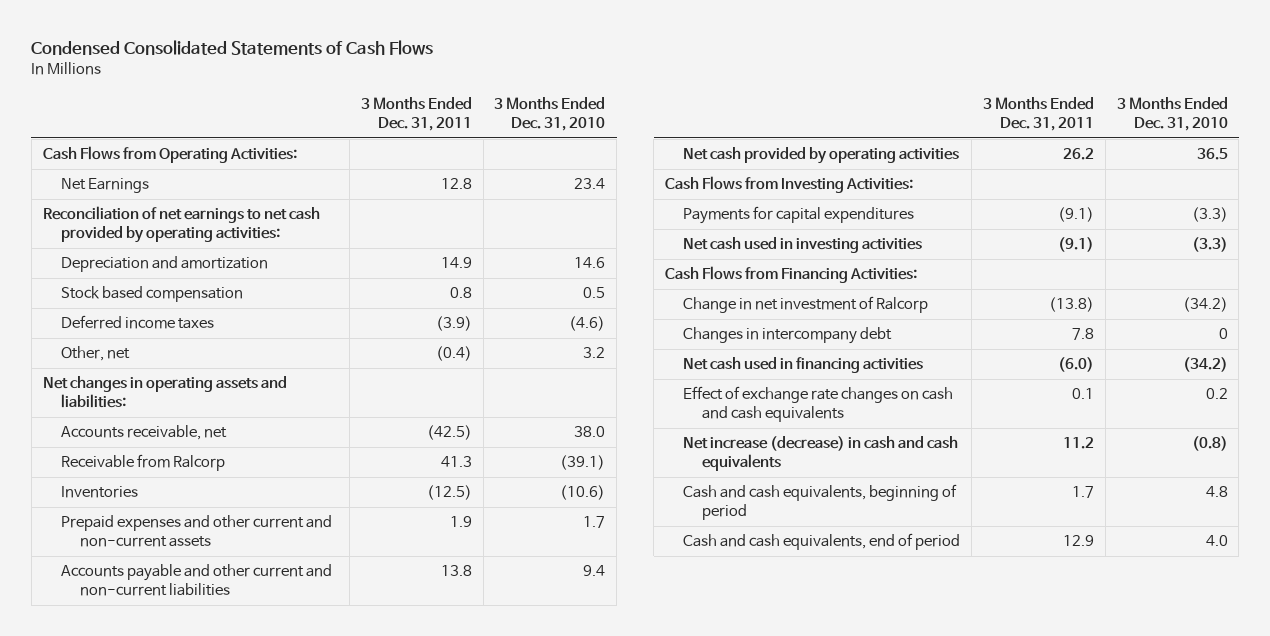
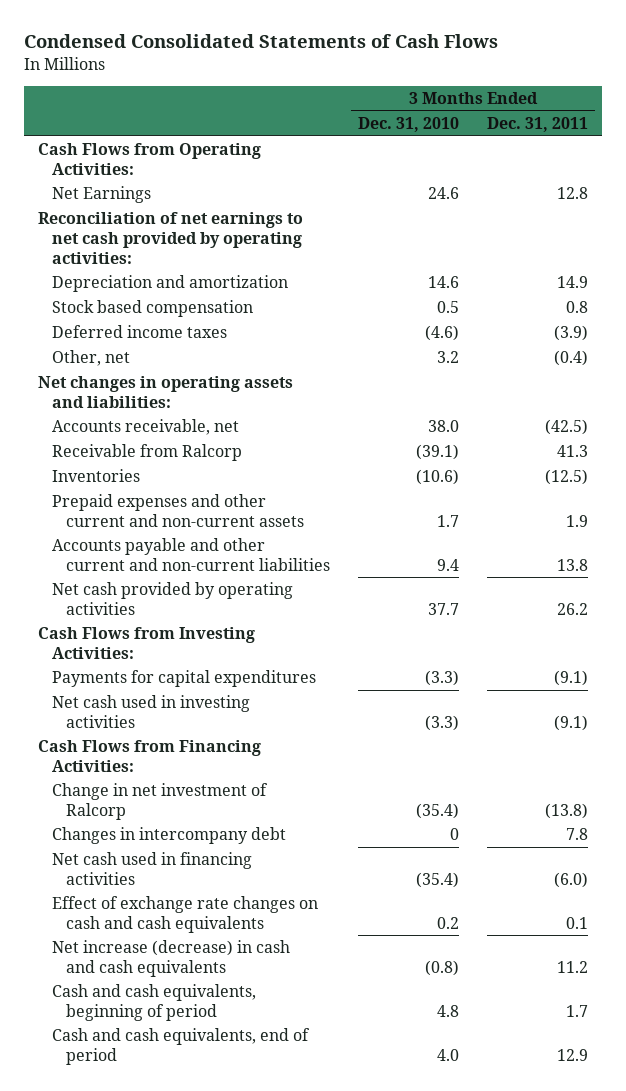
[574,178,606,190] 23.4 -> [428,187,460,200] 24.6
[1196,148,1228,161] 36.5 -> [428,602,460,615] 37.7
[1182,297,1228,313] (34.2) -> [416,802,460,819] (35.4)
[1182,357,1228,373] (34.2) -> [416,871,460,888] (35.4)

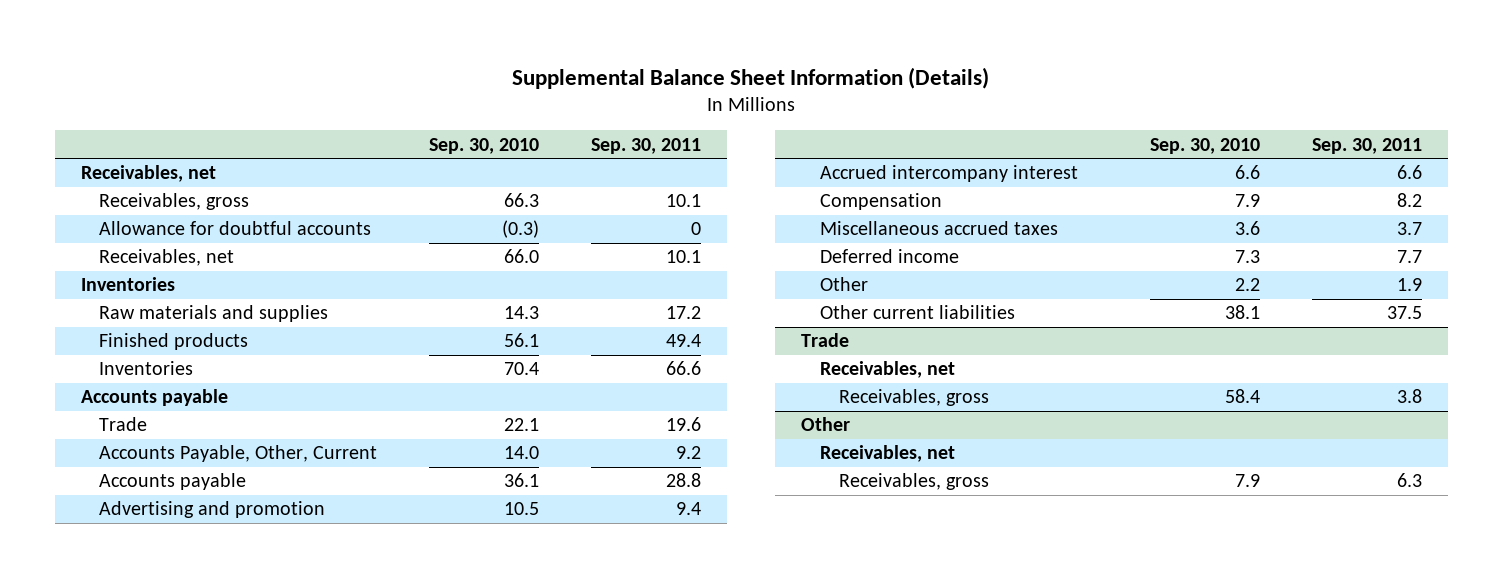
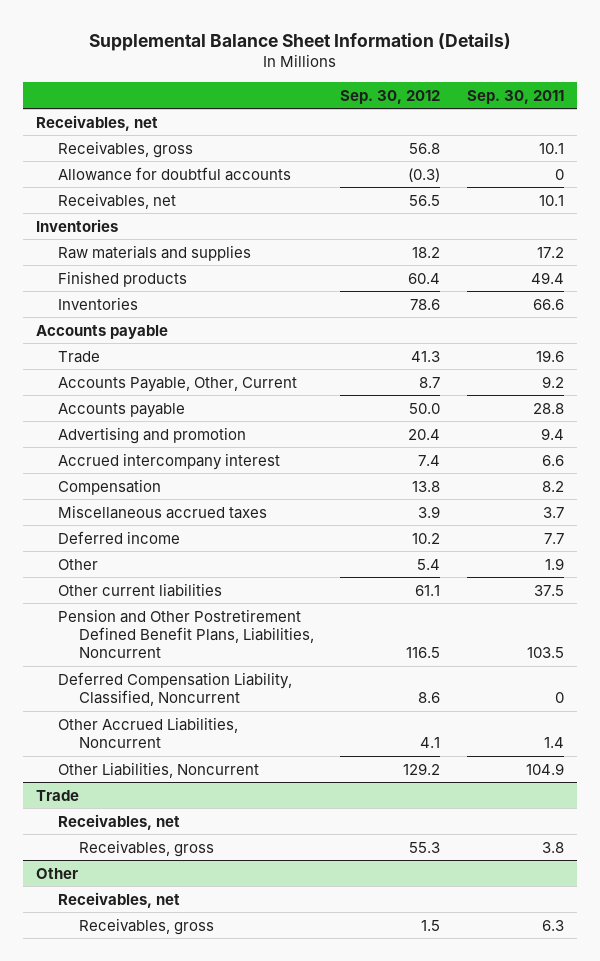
[429,137,540,154] Sep. 30, 2010 -> none
none -> [340,89,441,104] Sep. 30, 2012
none -> [57,608,314,659] Pension and Other Postretirement Defined Benefit Plans, Liabilities, Noncurrent
none -> [57,671,292,706] Deferred Compensation Liability, Classified, Noncurrent
none -> [57,716,238,748] Other Accrued Liabilities, Noncurrent
none -> [57,761,259,778] Other Liabilities, Noncurrent

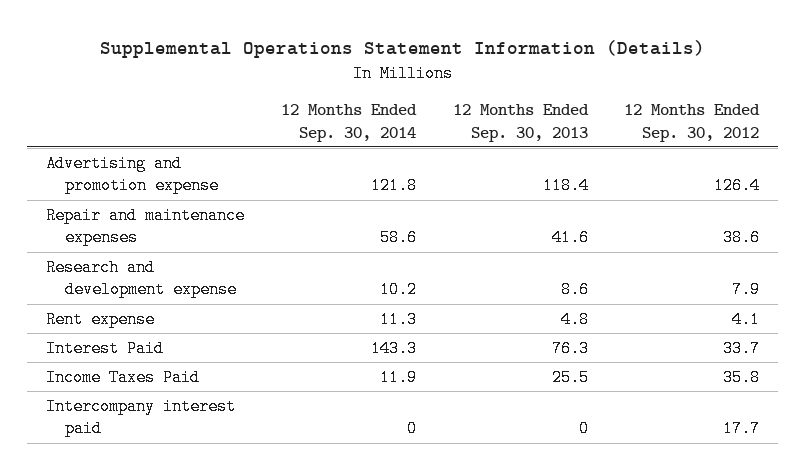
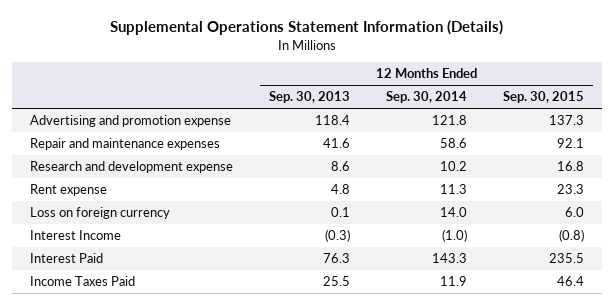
[624,104,761,142] 12 Months Ended Sep. 30, 2012 -> none
none -> [503,91,585,104] Sep. 30, 2015
none -> [30,207,171,220] Loss on foreign currency
none -> [30,230,122,241] Interest Income
[45,397,236,438] Intercompany interest paid -> none

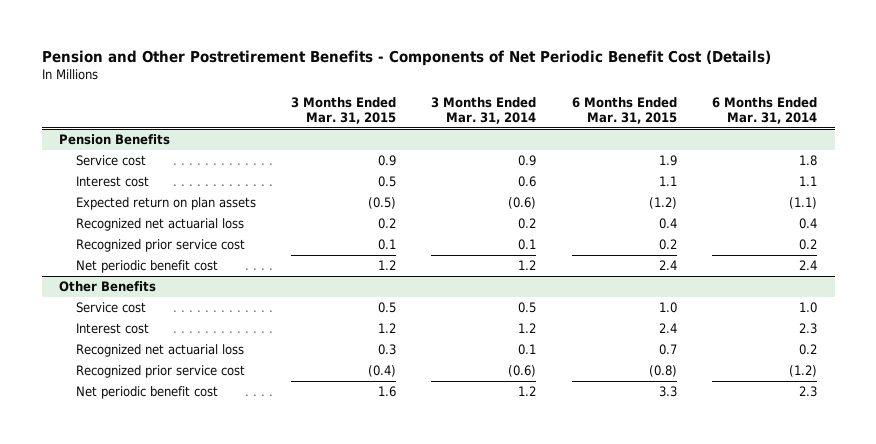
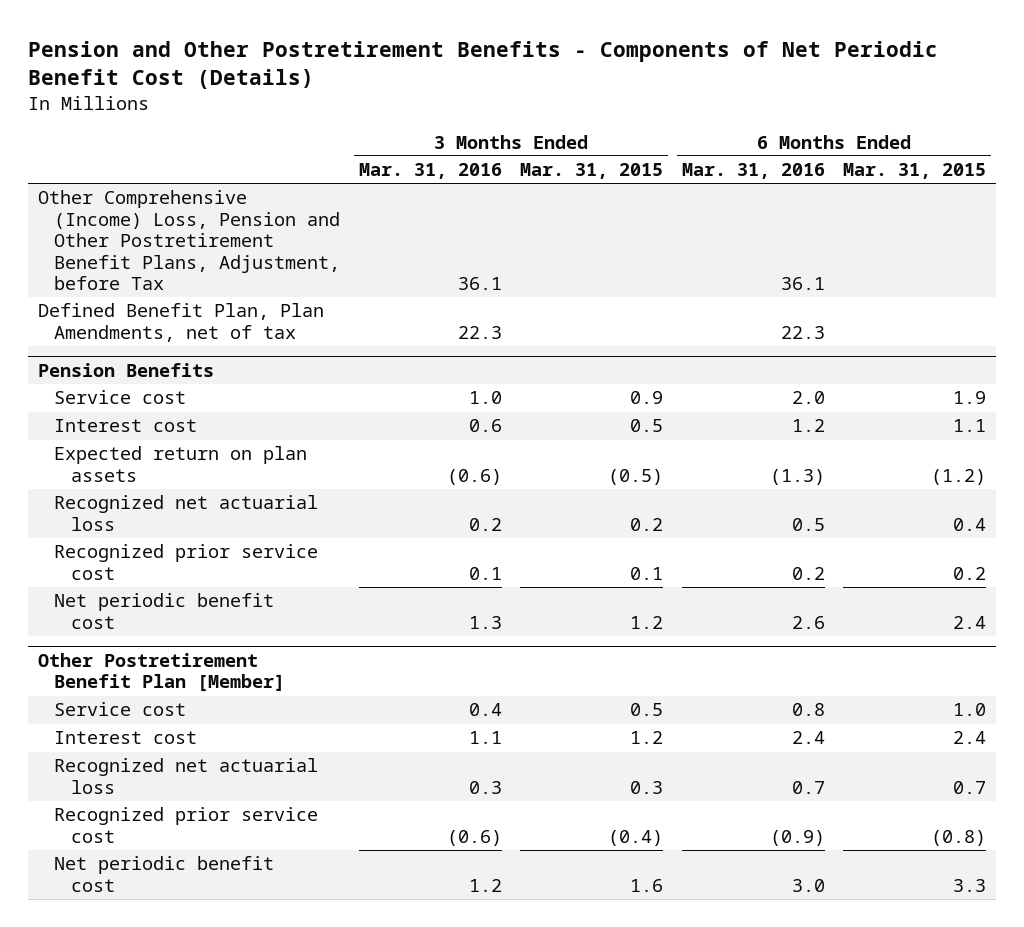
[431,96,537,125] 3 Months Ended Mar. 31, 2014 -> none
[712,96,818,125] 6 Months Ended Mar. 31, 2014 -> none
none -> [358,163,502,180] Mar. 31, 2016
none -> [681,163,825,180] Mar. 31, 2016
none -> [37,190,341,291] Other Comprehensive (Income) Loss, Pension and Other Postretirement Benefit Plans, Adjustment, before Tax
none -> [37,303,324,342] Defined Benefit Plan, Plan Amendments, net of tax
[59,281,157,293] Other Benefits -> [37,653,286,693] Other Postretirement Benefit Plan [Member]

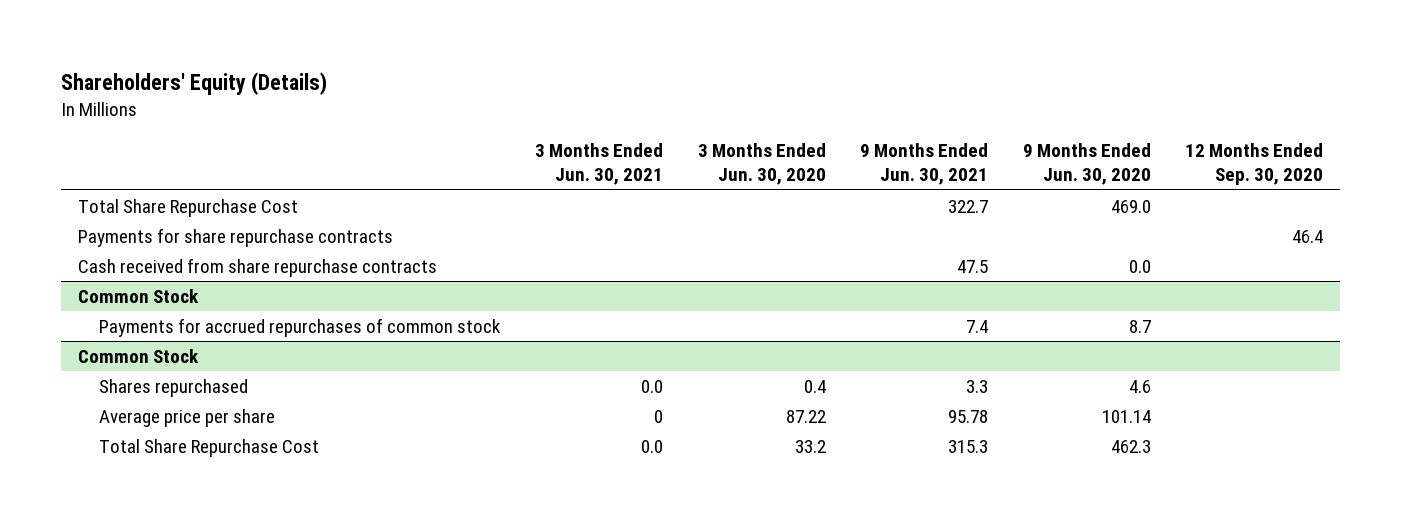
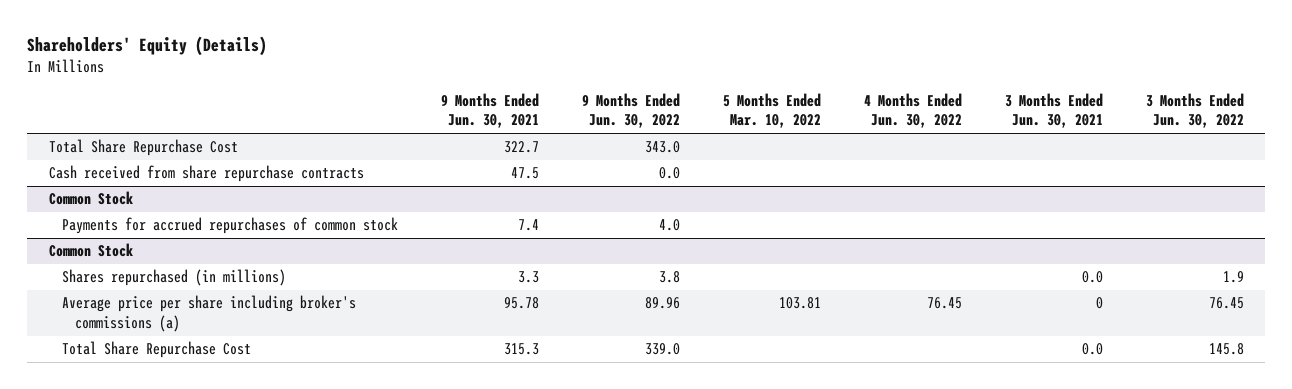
[697,142,826,186] 3 Months Ended Jun. 30, 2020 -> none
[1022,142,1151,186] 9 Months Ended Jun. 30, 2020 -> none
[1185,142,1324,186] 12 Months Ended Sep. 30, 2020 -> none
none -> [581,92,680,129] 9 Months Ended Jun. 30, 2022
none -> [722,92,821,129] 5 Months Ended Mar. 10, 2022
none -> [863,92,962,129] 4 Months Ended Jun. 30, 2022
none -> [1145,92,1244,129] 3 Months Ended Jun. 30, 2022
[78,227,394,247] Payments for share repurchase contracts -> none
[99,378,249,397] Shares repurchased -> [61,269,286,287] Shares repurchased (in millions)
[99,408,276,427] Average price per share -> [61,295,356,333] Average price per share including broker's commissions (a)

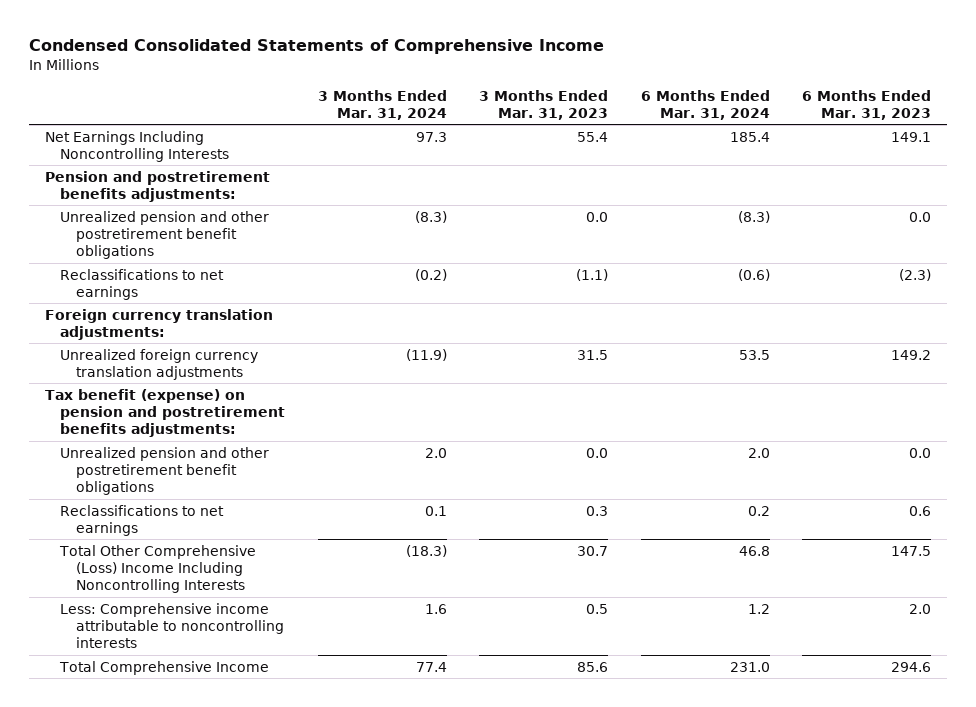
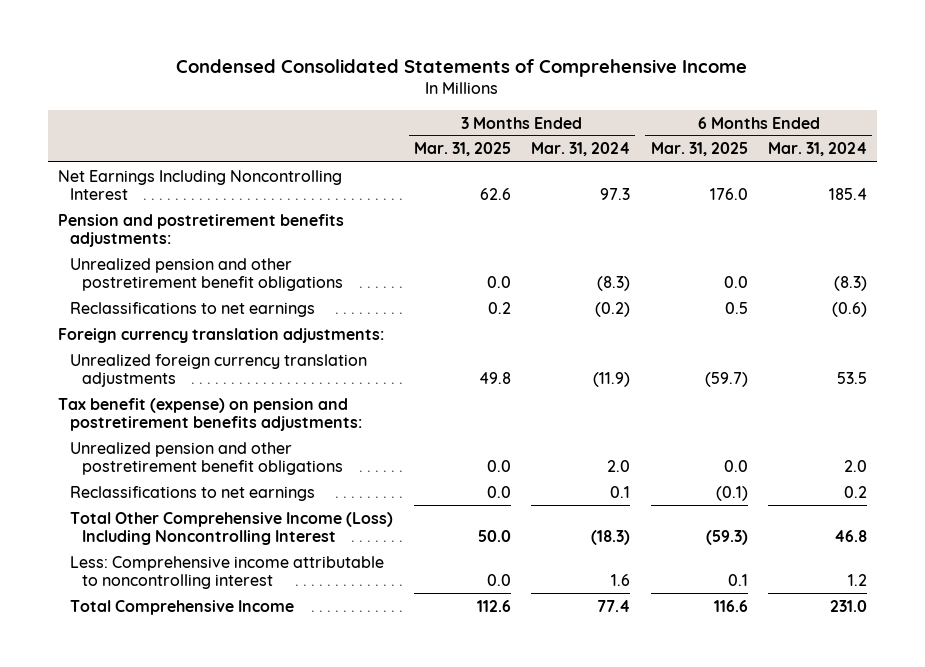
[479,89,609,120] 3 Months Ended Mar. 31, 2023 -> none
[802,89,932,120] 6 Months Ended Mar. 31, 2023 -> none
none -> [413,142,511,157] Mar. 31, 2025
none -> [650,142,748,157] Mar. 31, 2025
[45,130,230,162] Net Earnings Including Noncontrolling Interests -> [58,169,343,201] Net Earnings Including Noncontrolling Interest
[59,544,257,593] Total Other Comprehensive (Loss) Income Including Noncontrolling Interests -> [70,511,394,546] Total Other Comprehensive Income (Loss) Including Noncontrolling Interest
[60,602,284,648] Less: Comprehensive income attributable to noncontrolling interests -> [70,555,385,590] Less: Comprehensive income attributable to noncontrolling interest

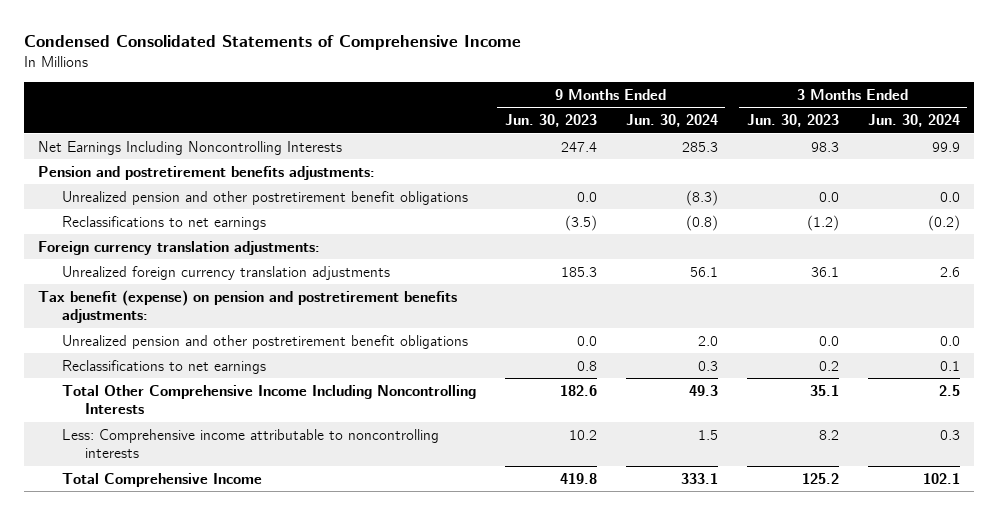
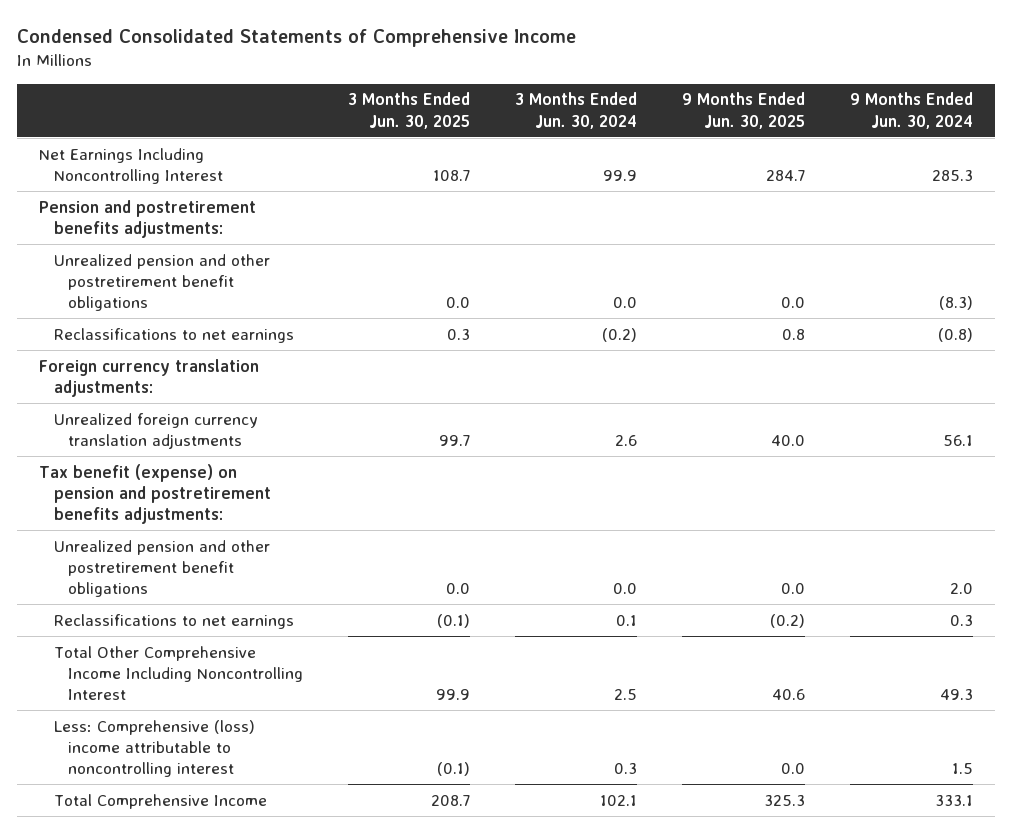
[504,114,597,128] Jun. 30, 2023 -> none
[746,114,839,128] Jun. 30, 2023 -> none
none -> [347,92,470,129] 3 Months Ended Jun. 30, 2025
none -> [681,92,805,129] 9 Months Ended Jun. 30, 2025
[38,140,343,155] Net Earnings Including Noncontrolling Interests -> [39,147,223,184] Net Earnings Including Noncontrolling Interest
[61,384,476,415] Total Other Comprehensive Income Including Noncontrolling Interests -> [53,645,303,701] Total Other Comprehensive Income Including Noncontrolling Interest
[61,428,439,459] Less: Comprehensive income attributable to noncontrolling interests -> [53,719,255,778] Less: Comprehensive (loss) income attributable to noncontrolling interest

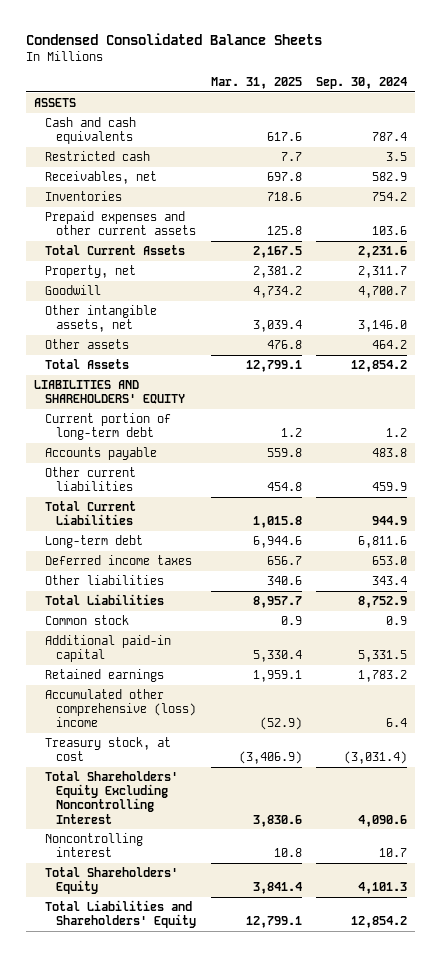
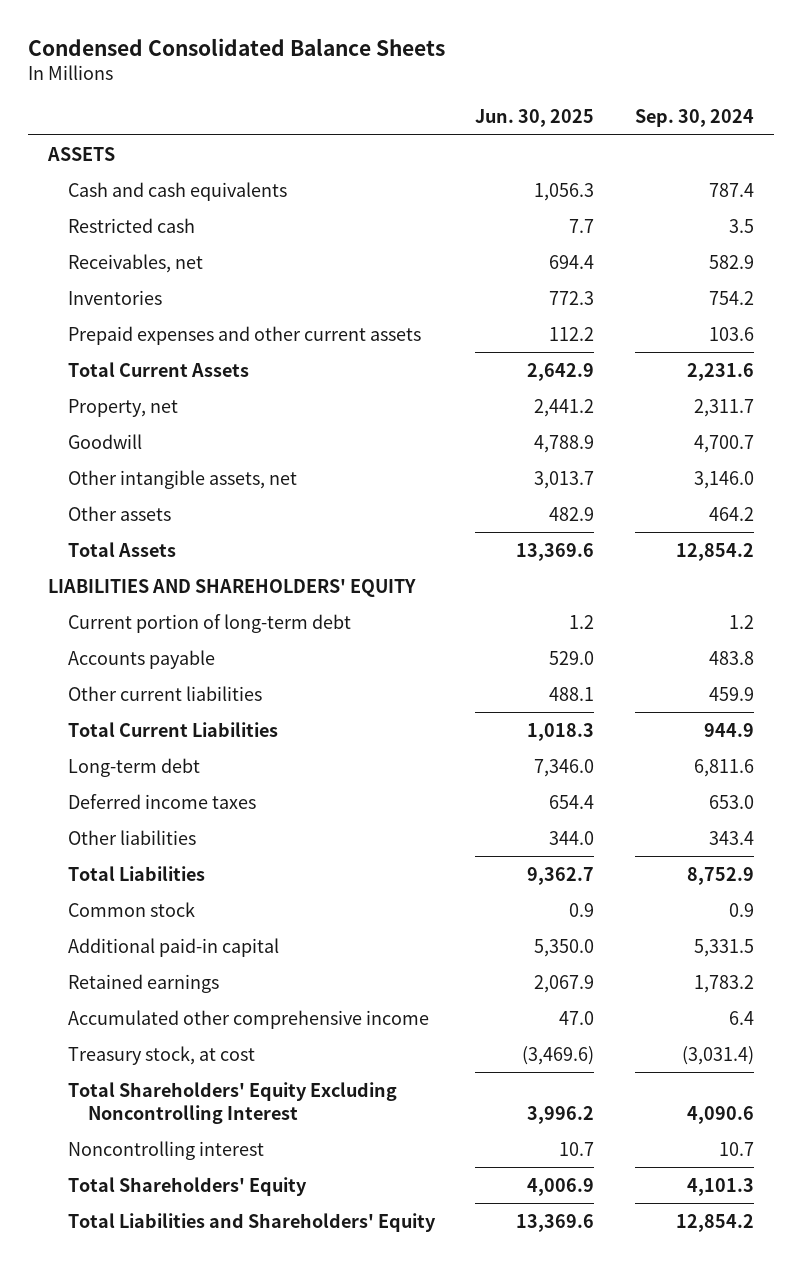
[210,77,302,90] Mar. 31, 2025 -> none
none -> [475,109,595,128] Jun. 30, 2025
[44,688,197,728] Accumulated other comprehensive (loss) income -> [67,1009,429,1029] Accumulated other comprehensive income

